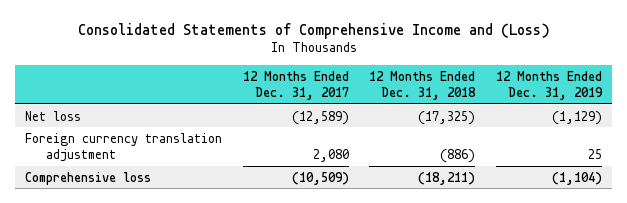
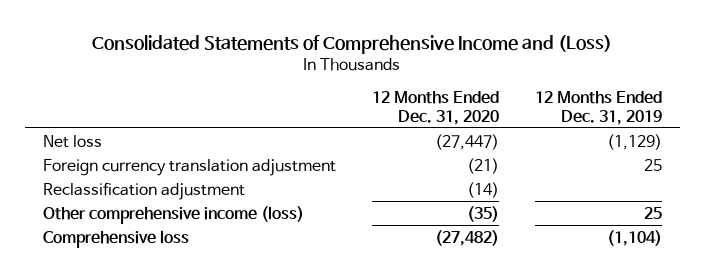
[242,70,349,101] 12 Months Ended Dec. 31, 2017 -> none
[369,70,477,101] 12 Months Ended Dec. 31, 2018 -> none
none -> [371,90,499,125] 12 Months Ended Dec. 31, 2020
none -> [42,181,245,200] Reclassification adjustment
none -> [42,205,304,224] Other comprehensive income (loss)

